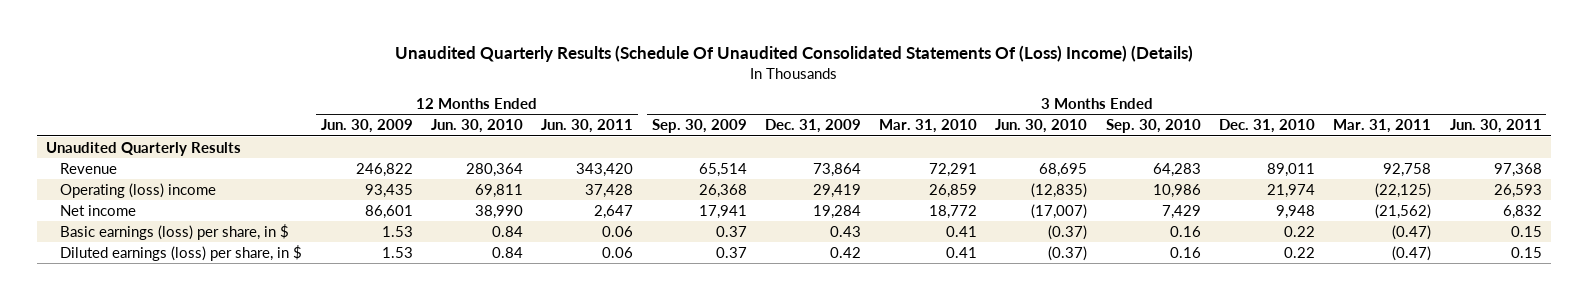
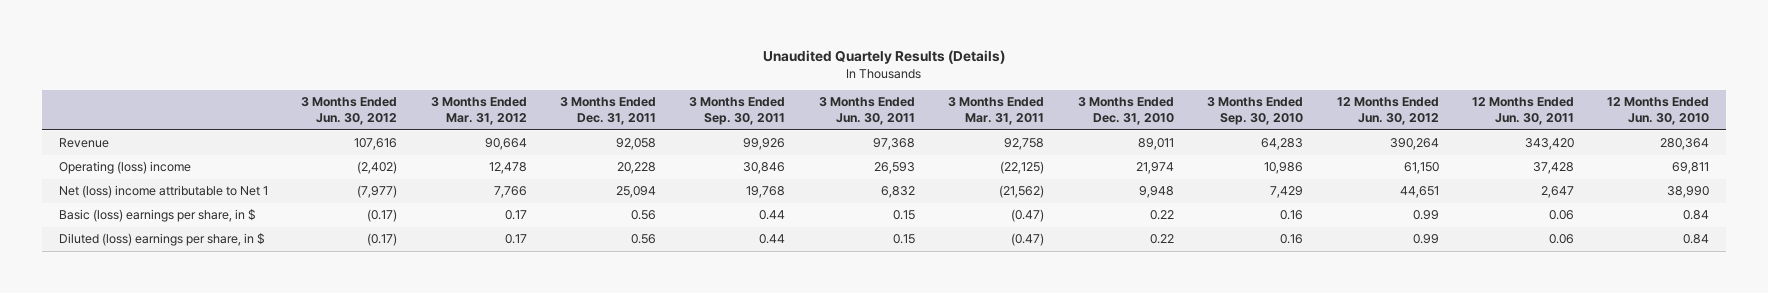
[394,45,1193,63] Unaudited Quarterly Results (Schedule Of Unaudited Consolidated Statements Of (Loss) Income) (Details) -> [763,50,1006,65] Unaudited Quartely Results (Details)
[320,119,413,134] Jun. 30, 2009 -> none
[651,119,747,134] Sep. 30, 2009 -> none
[764,119,861,134] Dec. 31, 2009 -> none
[879,119,978,134] Mar. 31, 2010 -> none
[995,119,1088,134] Jun. 30, 2010 -> none
none -> [301,97,398,126] 3 Months Ended Jun. 30, 2012
none -> [430,97,527,126] 3 Months Ended Mar. 31, 2012
none -> [559,97,656,126] 3 Months Ended Dec. 31, 2011
none -> [689,97,786,126] 3 Months Ended Sep. 30, 2011
none -> [1336,97,1439,126] 12 Months Ended Jun. 30, 2012
[45,141,241,156] Unaudited Quarterly Results -> none
[60,204,137,216] Net income -> [58,185,268,199] Net (loss) income attributable to Net 1
[60,223,290,240] Basic earnings (loss) per share, in $ -> [58,209,256,223] Basic (loss) earnings per share, in $
[60,244,303,261] Diluted earnings (loss) per share, in $ -> [58,233,265,247] Diluted (loss) earnings per share, in $

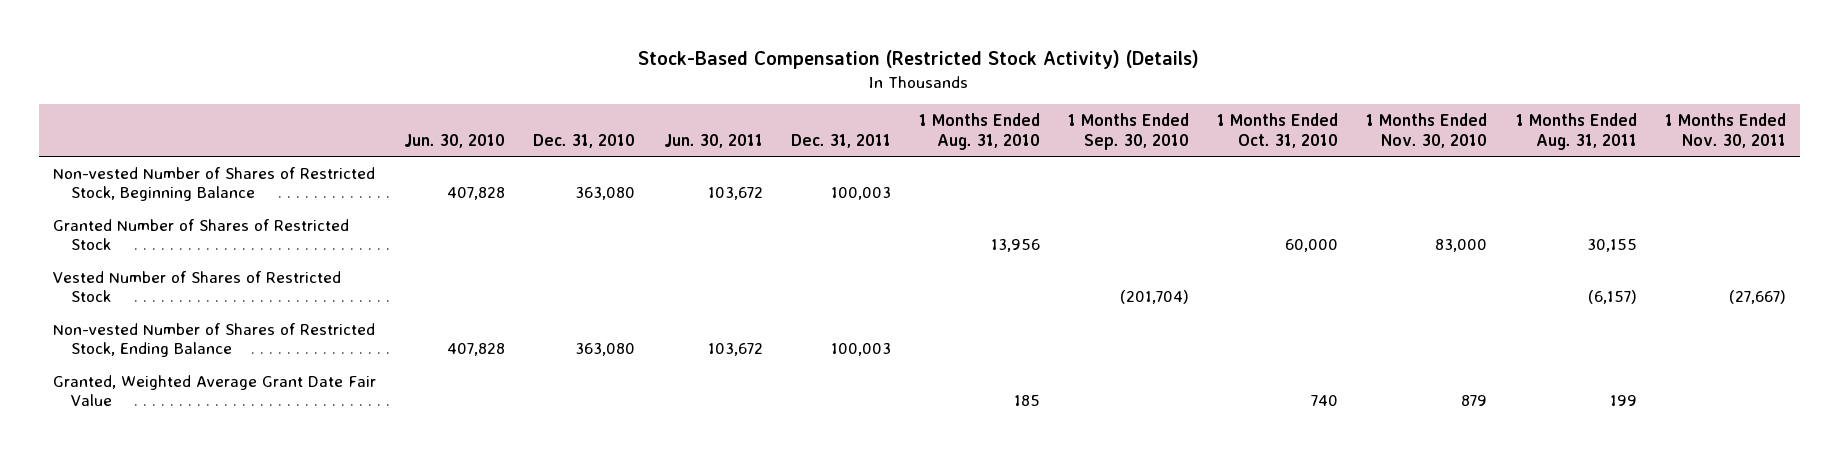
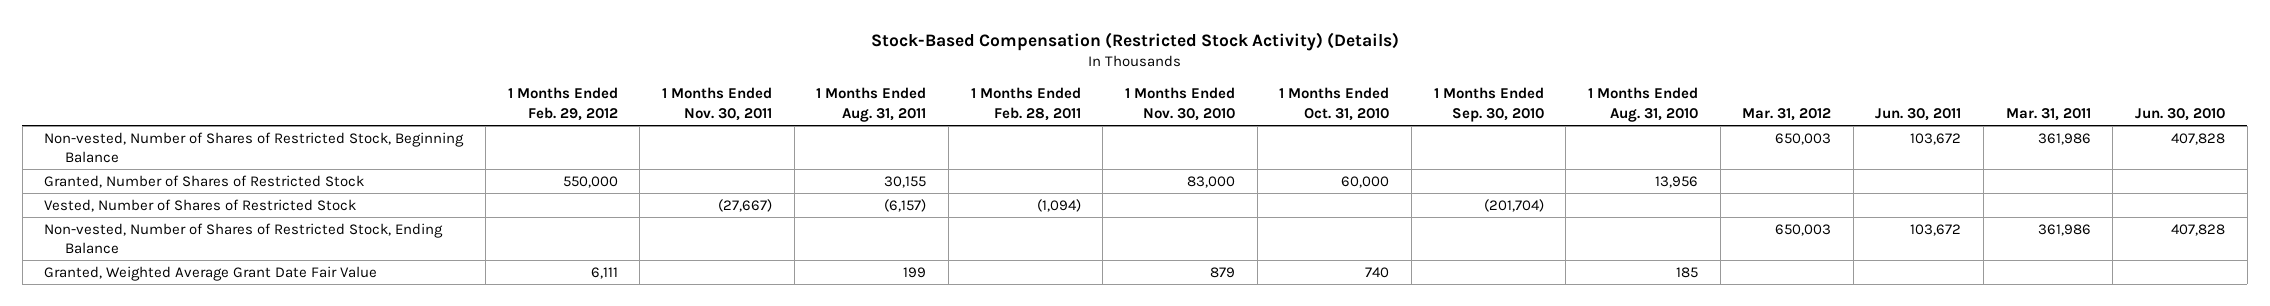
[533,133,636,148] Dec. 31, 2010 -> none
[790,133,891,148] Dec. 31, 2011 -> none
none -> [507,87,618,121] 1 Months Ended Feb. 29, 2012
none -> [970,87,1081,121] 1 Months Ended Feb. 28, 2011
none -> [1742,107,1832,121] Mar. 31, 2012
none -> [2005,107,2091,121] Mar. 31, 2011
[53,166,376,202] Non-vested Number of Shares of Restricted Stock, Beginning Balance -> [44,131,465,164] Non-vested, Number of Shares of Restricted Stock, Beginning Balance
[53,218,350,251] Granted Number of Shares of Restricted Stock -> [44,174,365,188] Granted, Number of Shares of Restricted Stock
[53,270,342,303] Vested Number of Shares of Restricted Stock -> [44,198,357,212] Vested, Number of Shares of Restricted Stock
[53,322,376,358] Non-vested Number of Shares of Restricted Stock, Ending Balance -> [44,222,444,255] Non-vested, Number of Shares of Restricted Stock, Ending Balance

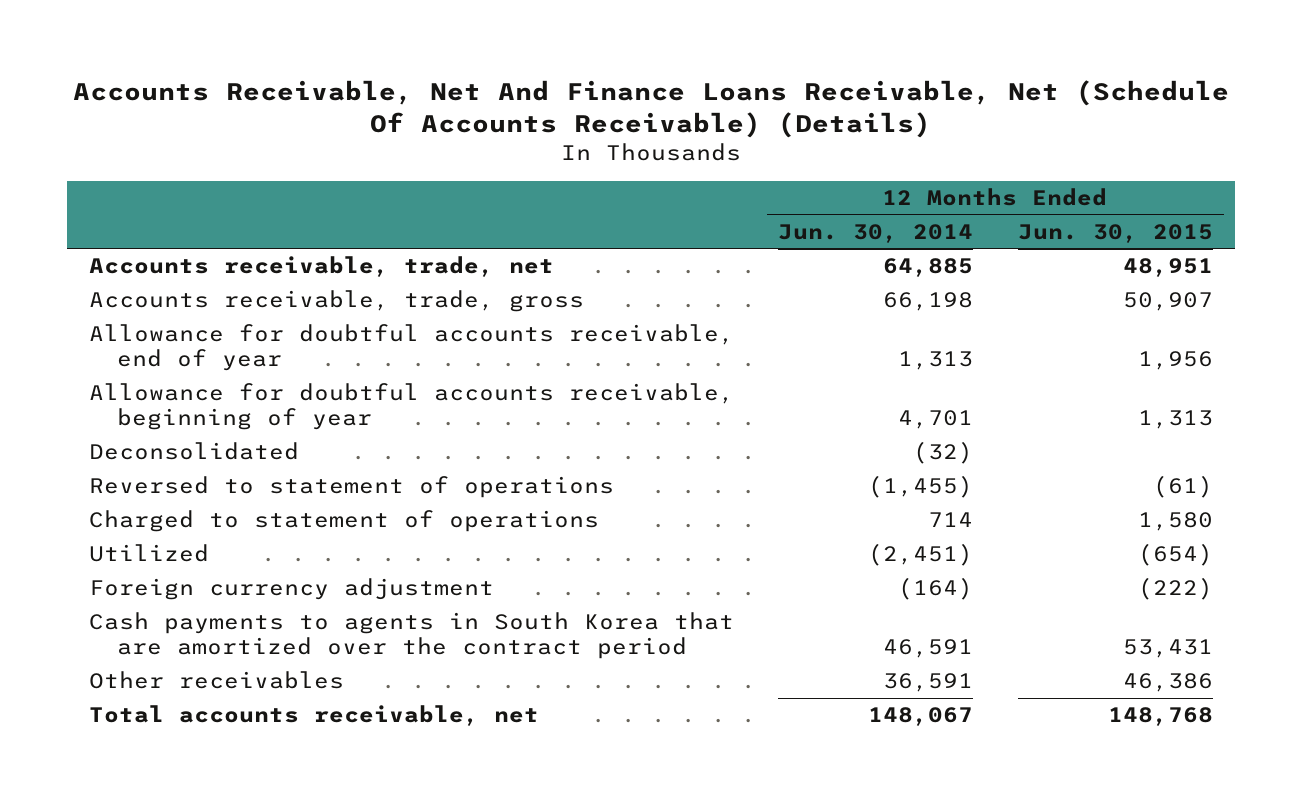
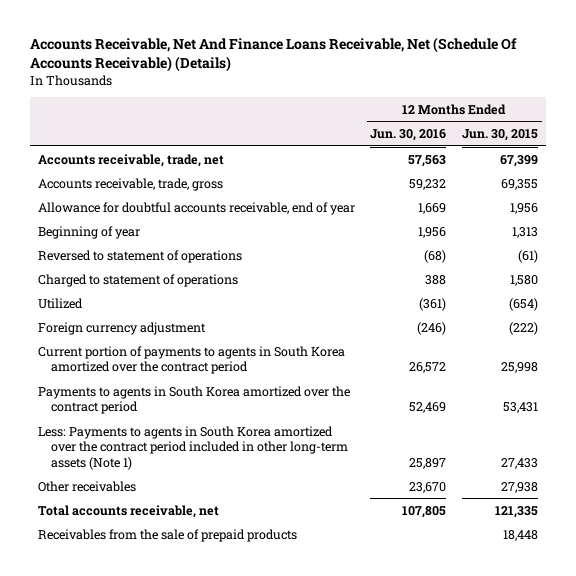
[778,223,974,243] Jun. 30, 2014 -> none
none -> [370,129,447,142] Jun. 30, 2016
[1122,258,1213,278] 48,951 -> [500,154,539,167] 67,399
[1122,292,1213,312] 50,907 -> [501,178,539,190] 69,355
[89,442,300,461] Deconsolidated -> none
[89,383,735,430] Allowance for doubtful accounts receivable, beginning of year -> [37,225,140,239] Beginning of year
none -> [37,345,345,375] Current portion of payments to agents in South Korea amortized over the contract period
[89,612,735,659] Cash payments to agents in South Korea that are amortized over the contract period -> [37,385,350,415] Payments to agents in South Korea amortized over the contract period
none -> [37,425,349,470] Less: Payments to agents in South Korea amortized over the contract period included in other long-term assets (Note 1)
[1122,673,1213,693] 46,386 -> [501,481,539,493] 27,938
[1107,707,1213,727] 148,768 -> [495,505,539,518] 121,335
none -> [37,528,297,542] Receivables from the sale of prepaid products

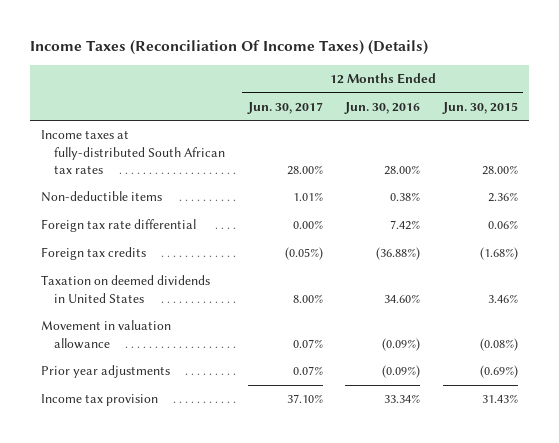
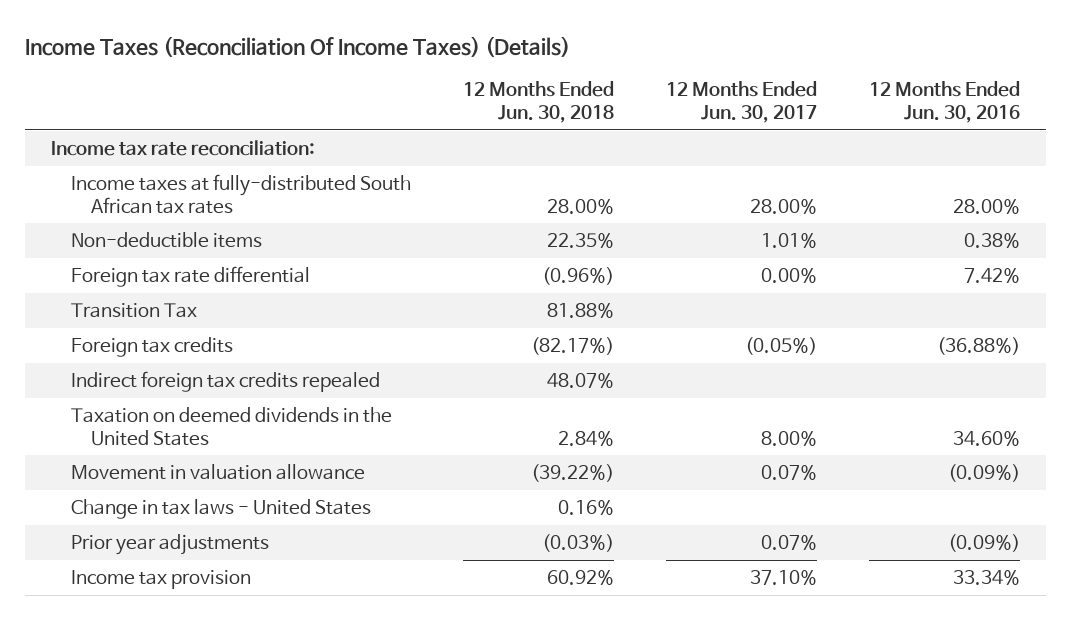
[441,101,518,114] Jun. 30, 2015 -> none
none -> [462,81,614,124] 12 Months Ended Jun. 30, 2018
none -> [51,139,316,156] Income tax rate reconciliation:
none -> [71,302,198,318] Transition Tax
none -> [71,370,381,392] Indirect foreign tax credits repealed
[41,275,211,303] Taxation on deemed dividends in United States -> [71,406,393,446] Taxation on deemed dividends in the United States
none -> [71,498,372,519] Change in tax laws - United States

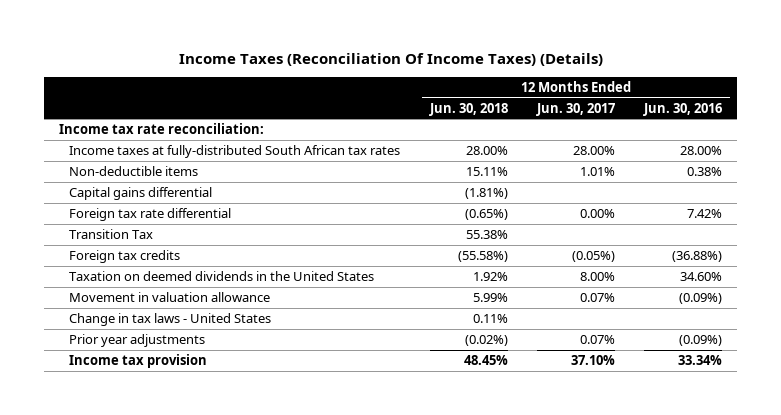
[71,370,381,392] Indirect foreign tax credits repealed -> none
[546,232,614,248] 22.35% -> [465,166,508,176] 15.11%
none -> [69,186,213,200] Capital gains differential
[541,266,614,285] (0.96%) -> [464,208,508,220] (0.65%)
[546,302,614,318] 81.88% -> [465,229,508,239] 55.38%
[530,336,614,355] (82.17%) -> [457,250,508,262] (55.58%)
[557,430,614,446] 2.84% -> [472,271,508,281] 1.92%
[530,463,614,482] (39.22%) -> [472,292,508,302] 5.99%
[557,499,614,515] 0.16% -> [472,313,508,323] 0.11%
[541,533,614,552] (0.03%) -> [464,334,508,346] (0.02%)
[546,569,614,585] 60.92% -> [463,354,508,365] 48.45%

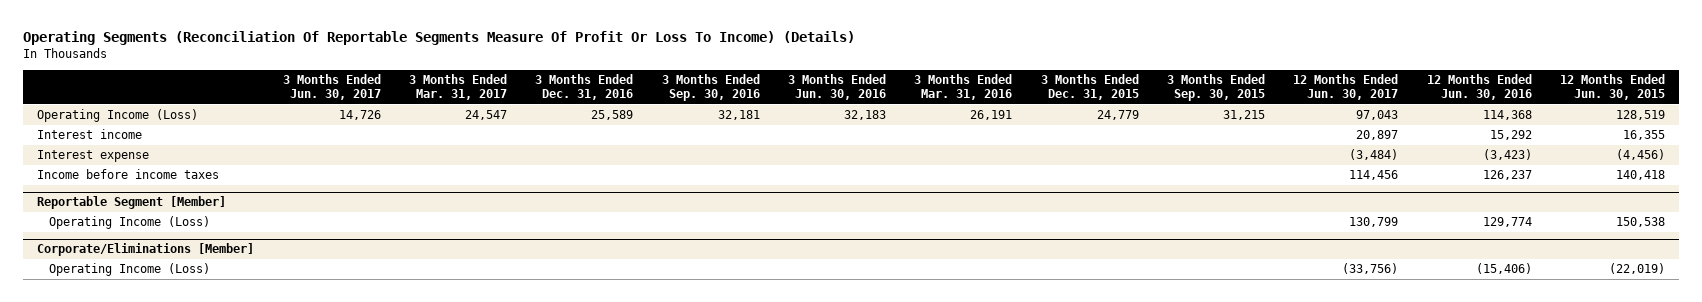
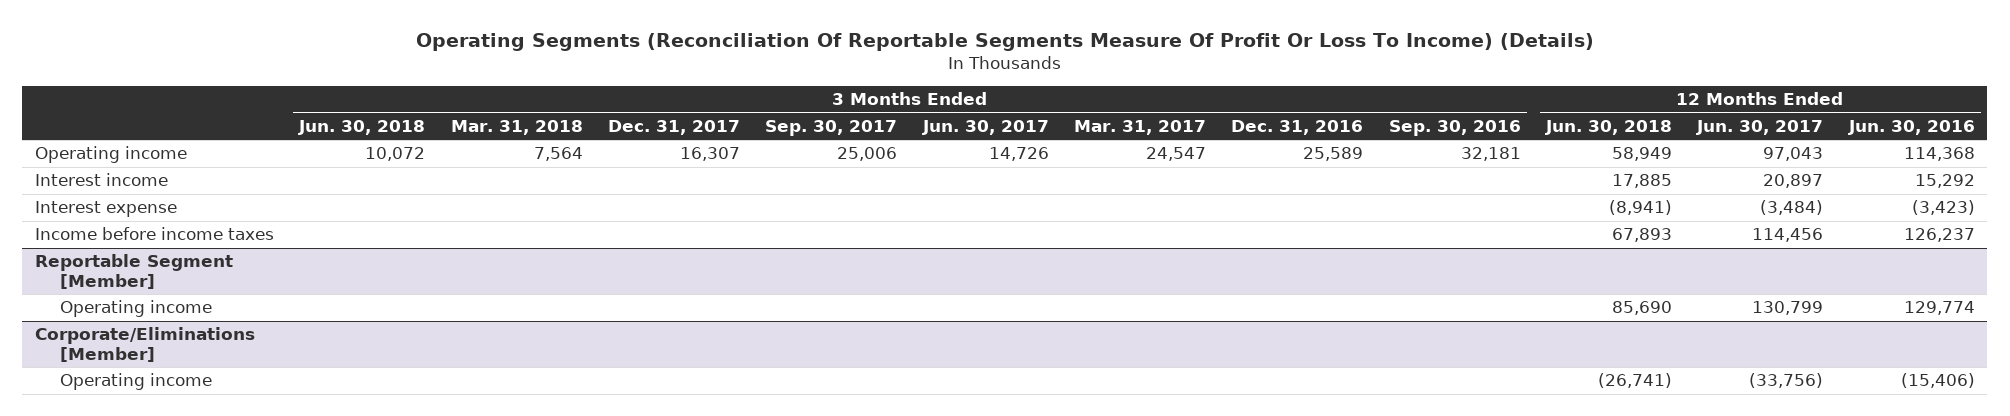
[787,74,886,101] 3 Months Ended Jun. 30, 2016 -> none
[914,74,1013,101] 3 Months Ended Mar. 31, 2016 -> none
[1040,74,1139,101] 3 Months Ended Dec. 31, 2015 -> none
[1166,74,1265,102] 3 Months Ended Sep. 30, 2015 -> none
[1559,74,1665,101] 12 Months Ended Jun. 30, 2015 -> none
none -> [298,119,426,135] Jun. 30, 2018
none -> [450,119,583,135] Mar. 31, 2018
none -> [607,119,740,135] Dec. 31, 2017
none -> [765,119,898,136] Sep. 30, 2017
none -> [1544,119,1672,135] Jun. 30, 2018
[37,109,199,123] Operating Income (Loss) -> [34,146,187,164] Operating income
[48,216,210,230] Operating Income (Loss) -> [59,300,212,318] Operating income
[48,263,210,277] Operating Income (Loss) -> [59,373,212,391] Operating income

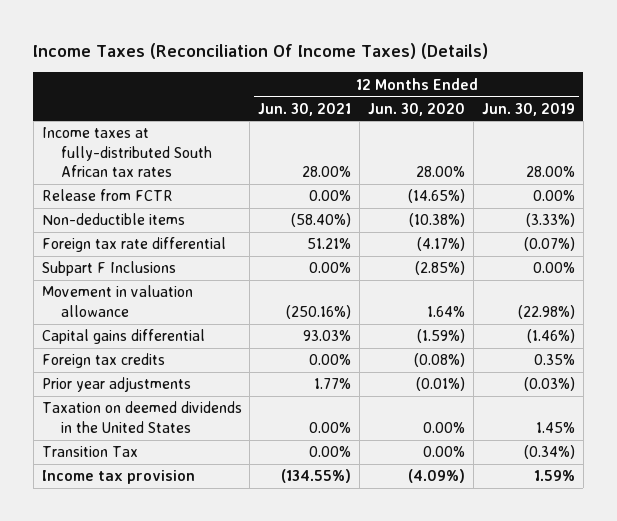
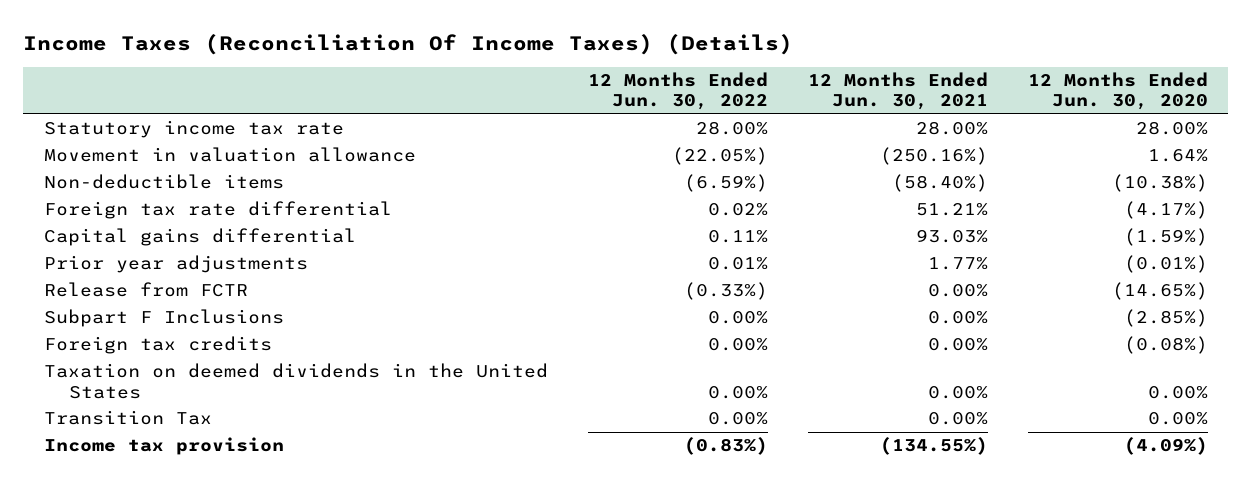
[481,102,575,116] Jun. 30, 2019 -> none
none -> [587,72,768,111] 12 Months Ended Jun. 30, 2022
[41,127,213,178] Income taxes at fully-distributed South African tax rates -> [43,120,344,139] Statutory income tax rate
[41,285,193,317] Movement in valuation allowance -> [43,147,416,163] Movement in valuation allowance
[41,189,173,202] Release from FCTR -> [43,282,248,298] Release from FCTR
[41,261,176,277] Subpart F Inclusions -> [43,309,284,328] Subpart F Inclusions
[41,353,165,369] Foreign tax credits -> [43,336,272,355] Foreign tax credits

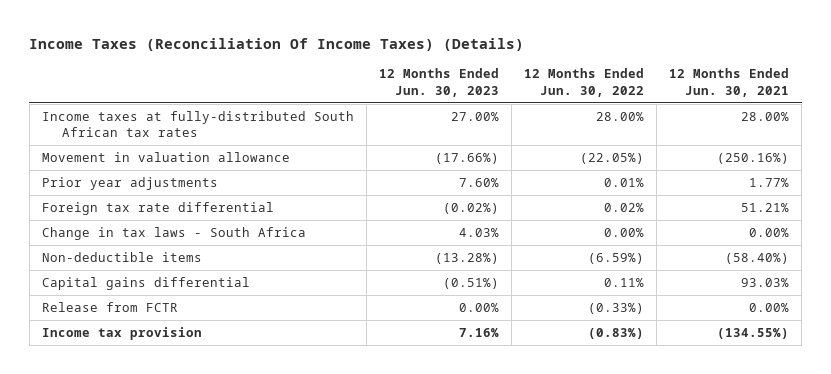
[1028,72,1209,111] 12 Months Ended Jun. 30, 2020 -> none
none -> [378,68,499,97] 12 Months Ended Jun. 30, 2023
[43,120,344,139] Statutory income tax rate -> [41,110,354,138] Income taxes at fully-distributed South African tax rates
[43,255,308,274] Prior year adjustments -> [41,176,218,190] Prior year adjustments
none -> [41,226,306,240] Change in tax laws - South Africa
[43,174,284,190] Non-deductible items -> [41,251,202,262] Non-deductible items
[43,309,284,328] Subpart F Inclusions -> none
[43,336,272,355] Foreign tax credits -> none
[43,363,548,399] Taxation on deemed dividends in the United States -> none
[43,410,212,426] Transition Tax -> none

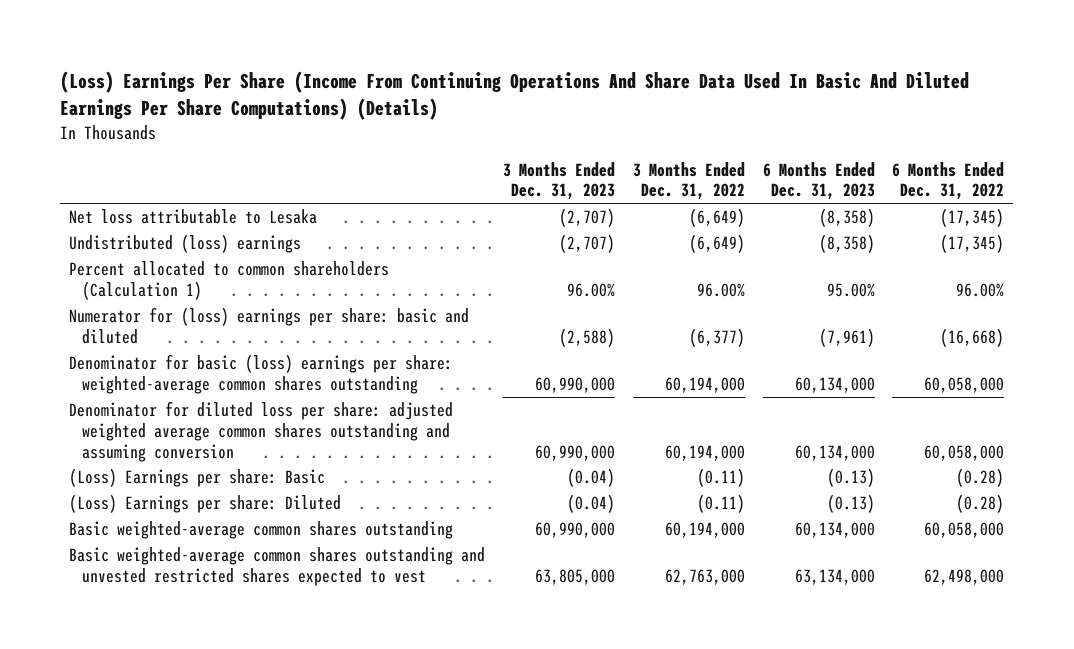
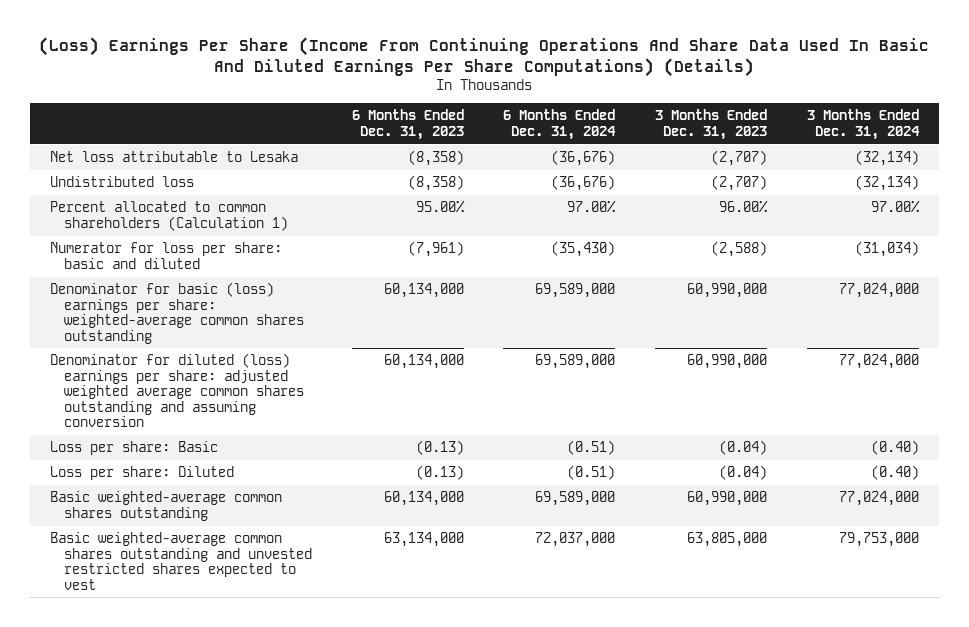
[632,161,745,201] 3 Months Ended Dec. 31, 2022 -> none
[892,161,1005,201] 6 Months Ended Dec. 31, 2022 -> none
none -> [503,109,617,140] 6 Months Ended Dec. 31, 2024
none -> [806,109,920,140] 3 Months Ended Dec. 31, 2024
[69,234,302,254] Undistributed (loss) earnings -> [50,176,195,188] Undistributed loss
[69,307,470,344] Numerator for (loss) earnings per share: basic and diluted -> [50,242,283,269] Numerator for loss per share: basic and diluted
[69,401,454,462] Denominator for diluted loss per share: adjusted weighted average common shares outstanding and assuming conversion -> [50,353,304,427] Denominator for diluted (loss) earnings per share: adjusted weighted average common shares outstanding and assuming conversion
[69,468,326,488] (Loss) Earnings per share: Basic -> [50,441,219,456] Loss per share: Basic
[69,494,342,514] (Loss) Earnings per share: Diluted -> [50,466,235,481] Loss per share: Diluted

